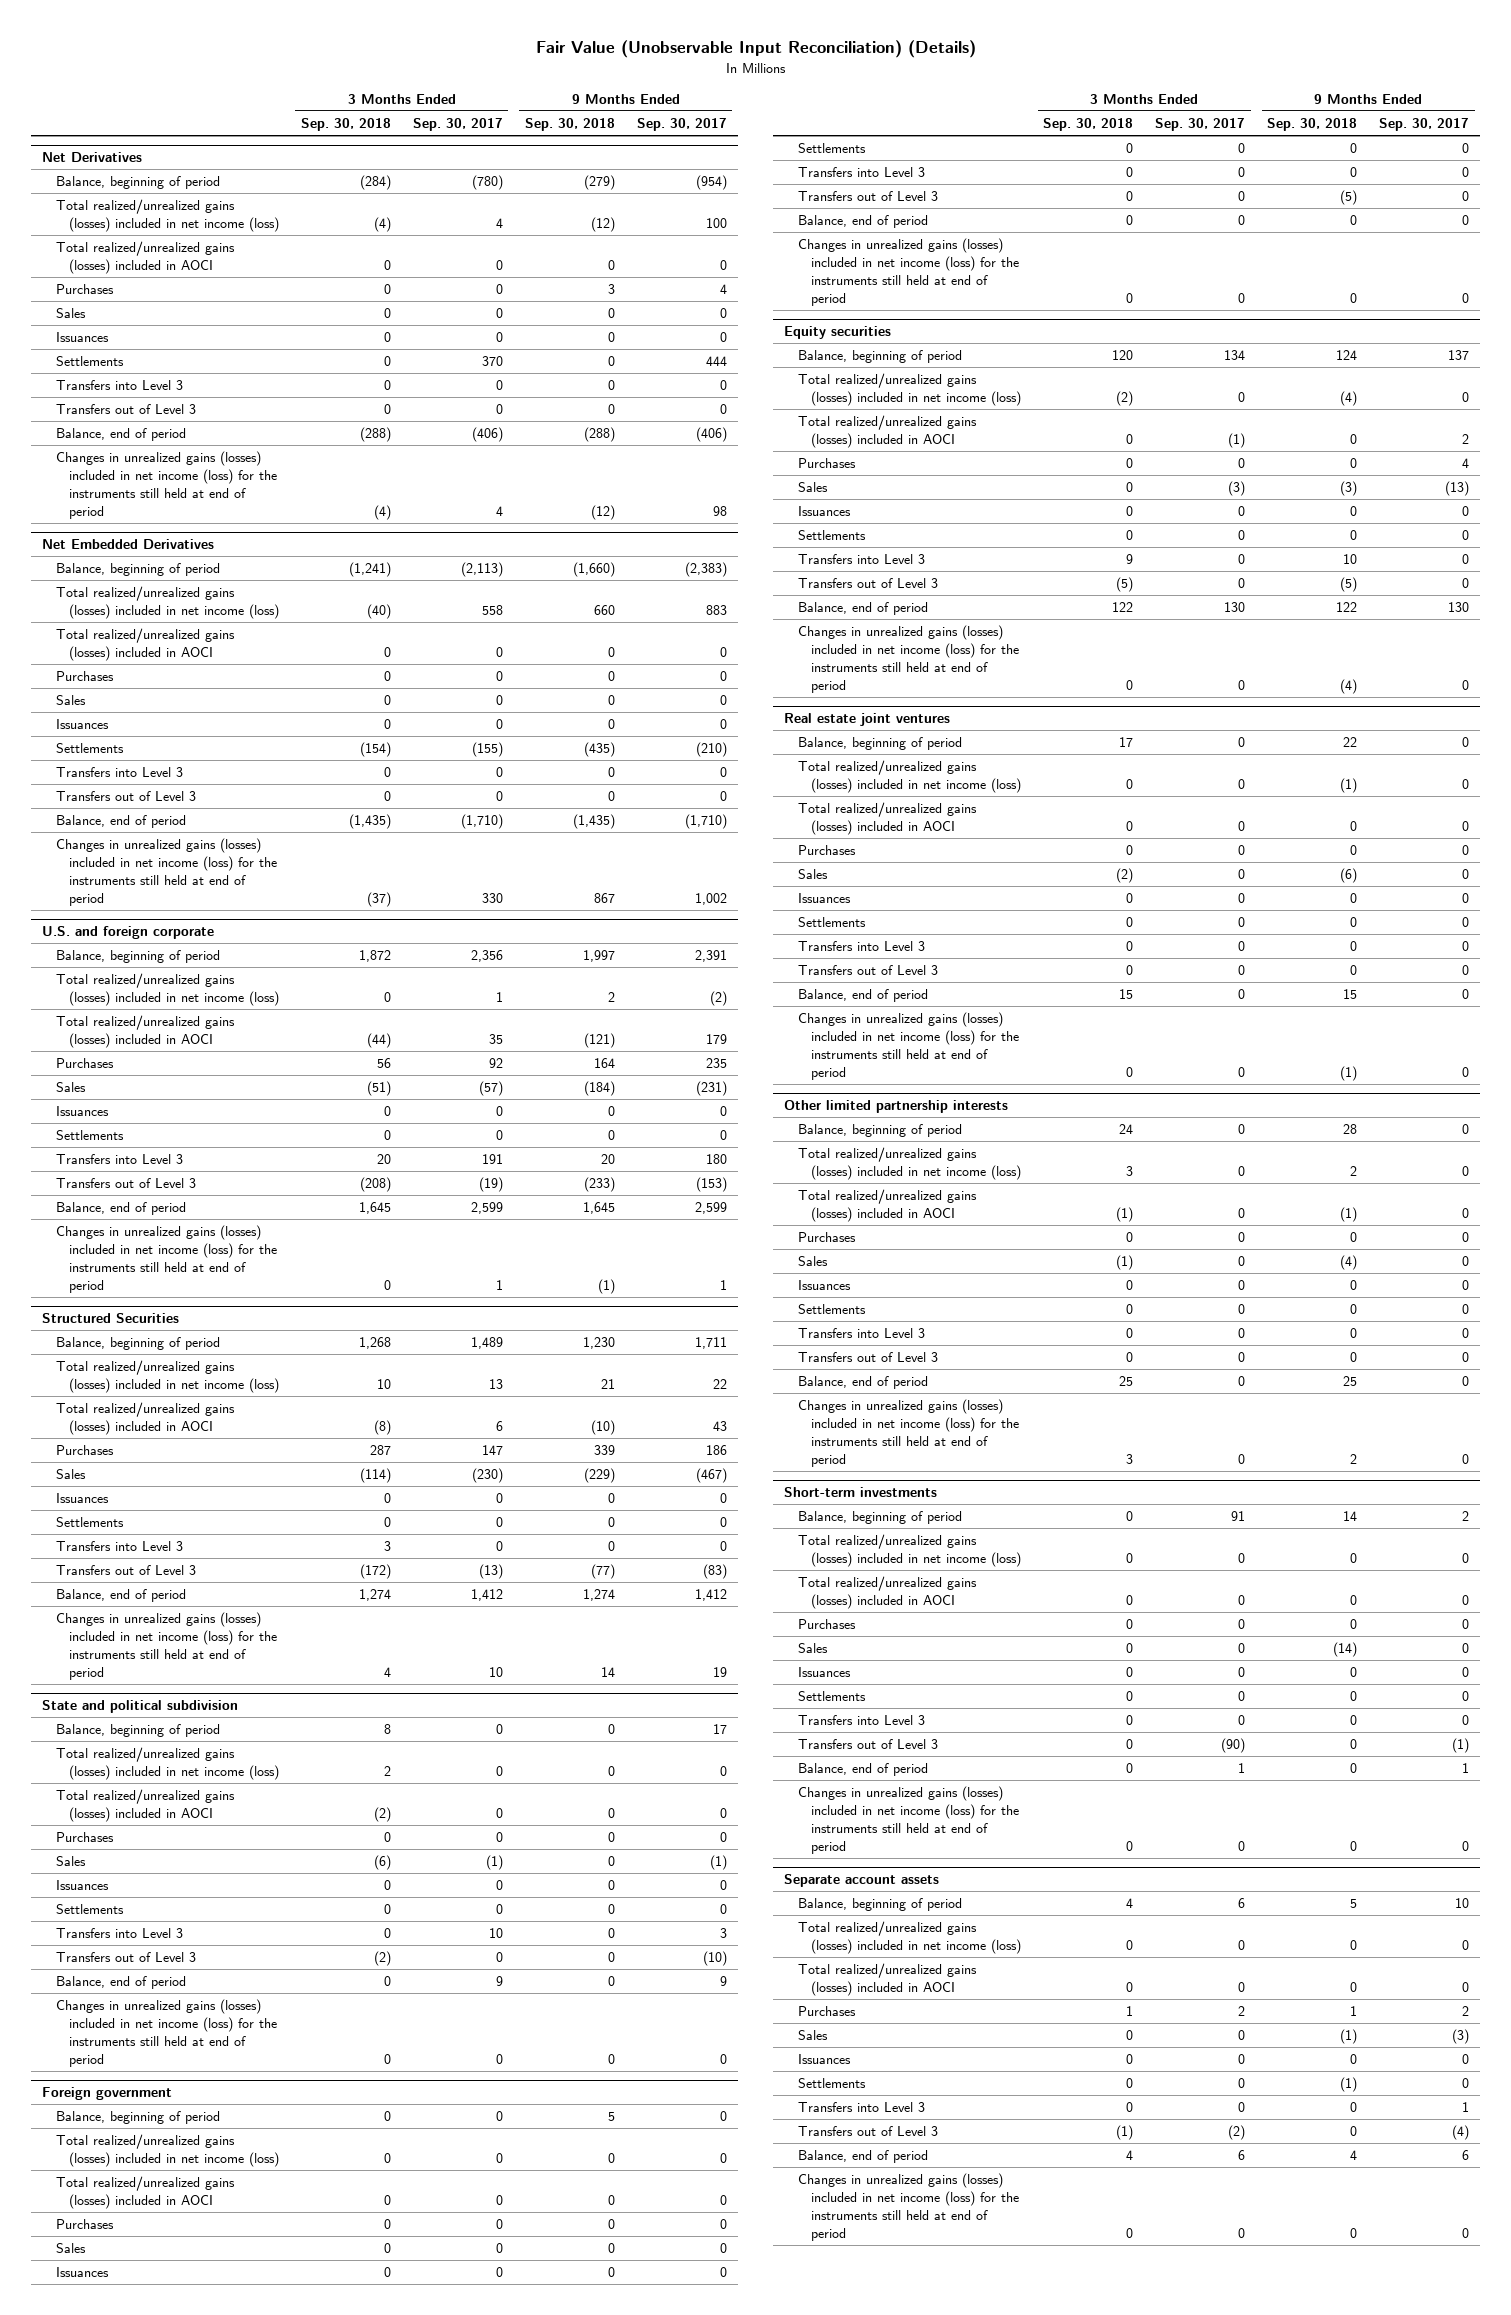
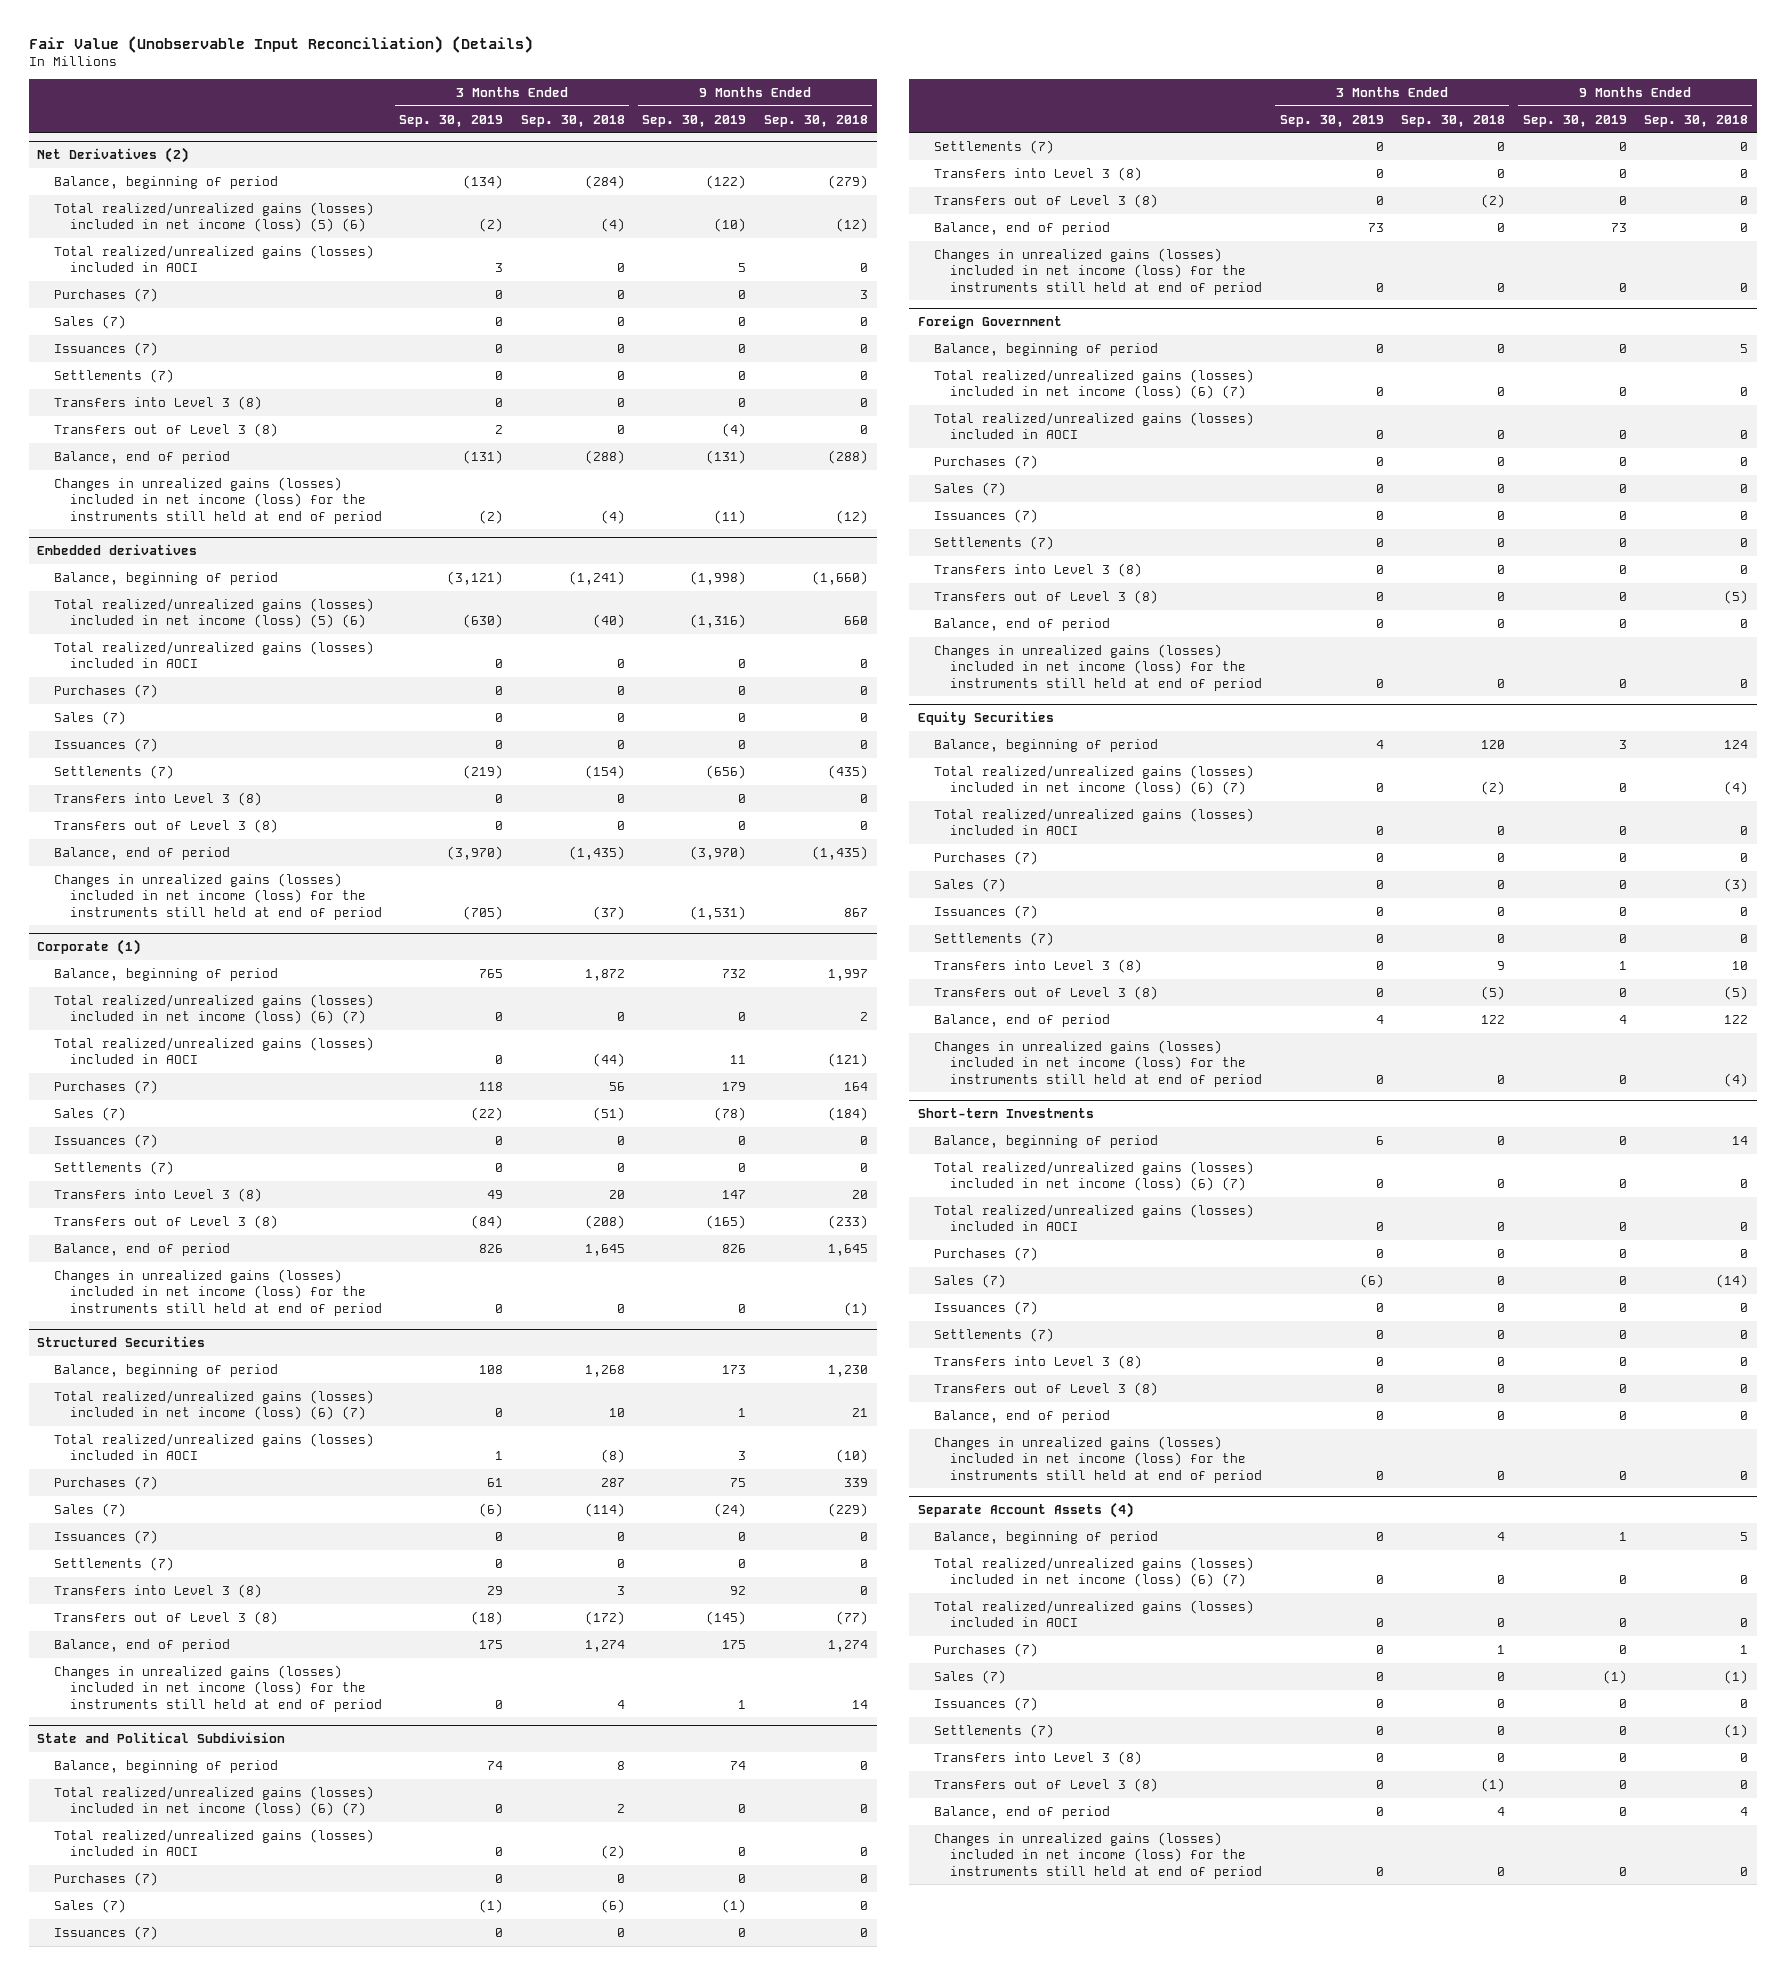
[412,118,503,132] Sep. 30, 2017 -> none
[636,118,727,132] Sep. 30, 2017 -> none
none -> [399,114,504,127] Sep. 30, 2019
none -> [642,114,747,127] Sep. 30, 2019
[42,152,143,163] Net Derivatives -> [37,147,190,164] Net Derivatives (2)
[55,199,279,233] Total realized/unrealized gains (losses) included in net income (loss) -> [53,201,374,233] Total realized/unrealized gains (losses) included in net income (loss) (5) (6)
[55,284,114,295] Purchases -> [53,287,158,302] Purchases (7)
[55,308,86,319] Sales -> [53,314,126,329] Sales (7)
[55,332,109,343] Issuances -> [53,341,158,356] Issuances (7)
[55,356,124,367] Settlements -> [53,368,174,383] Settlements (7)
[55,380,183,391] Transfers into Level 3 -> [53,395,262,410] Transfers into Level 3 (8)
[55,404,196,415] Transfers out of Level 3 -> [53,422,278,437] Transfers out of Level 3 (8)
[42,539,215,550] Net Embedded Derivatives -> [37,544,198,556] Embedded derivatives
[55,586,279,620] Total realized/unrealized gains (losses) included in net income (loss) -> [53,597,374,629] Total realized/unrealized gains (losses) included in net income (loss) (5) (6)
[55,671,114,682] Purchases -> [53,683,158,698] Purchases (7)
[55,695,86,706] Sales -> [53,710,126,725] Sales (7)
[55,719,109,730] Issuances -> [53,737,158,752] Issuances (7)
[55,743,124,754] Settlements -> [53,764,174,779] Settlements (7)
[55,767,183,778] Transfers into Level 3 -> [53,791,262,806] Transfers into Level 3 (8)
[55,791,196,802] Transfers out of Level 3 -> [53,818,278,833] Transfers out of Level 3 (8)
[42,926,215,940] U.S. and foreign corporate -> [37,939,142,956] Corporate (1)
[55,973,279,1007] Total realized/unrealized gains (losses) included in net income (loss) -> [53,993,374,1025] Total realized/unrealized gains (losses) included in net income (loss) (6) (7)
[55,1058,114,1069] Purchases -> [53,1079,158,1094] Purchases (7)
[55,1082,86,1093] Sales -> [53,1106,126,1121] Sales (7)
[55,1106,109,1117] Issuances -> [53,1133,158,1148] Issuances (7)
[55,1130,124,1141] Settlements -> [53,1160,174,1175] Settlements (7)
[55,1154,183,1165] Transfers into Level 3 -> [53,1187,262,1202] Transfers into Level 3 (8)
[55,1178,196,1189] Transfers out of Level 3 -> [53,1214,278,1229] Transfers out of Level 3 (8)
[55,1360,279,1394] Total realized/unrealized gains (losses) included in net income (loss) -> [53,1389,374,1421] Total realized/unrealized gains (losses) included in net income (loss) (6) (7)
[55,1445,114,1456] Purchases -> [53,1475,158,1490] Purchases (7)
[55,1469,86,1480] Sales -> [53,1502,126,1517] Sales (7)
[55,1493,109,1504] Issuances -> [53,1529,158,1544] Issuances (7)
[55,1517,124,1528] Settlements -> [53,1556,174,1571] Settlements (7)
[55,1541,183,1552] Transfers into Level 3 -> [53,1583,262,1598] Transfers into Level 3 (8)
[55,1565,196,1576] Transfers out of Level 3 -> [53,1610,278,1625] Transfers out of Level 3 (8)
[42,1700,239,1714] State and political subdivision -> [37,1732,286,1744] State and Political Subdivision
[55,1747,279,1781] Total realized/unrealized gains (losses) included in net income (loss) -> [53,1785,374,1817] Total realized/unrealized gains (losses) included in net income (loss) (6) (7)
[55,1832,114,1843] Purchases -> [53,1871,158,1886] Purchases (7)
[55,1856,86,1867] Sales -> [53,1898,126,1913] Sales (7)
[55,1880,109,1891] Issuances -> [53,1925,158,1940] Issuances (7)
[55,1904,124,1915] Settlements -> [933,139,1054,154] Settlements (7)
[55,1928,183,1939] Transfers into Level 3 -> [933,166,1142,181] Transfers into Level 3 (8)
[55,1952,196,1963] Transfers out of Level 3 -> [933,193,1158,208] Transfers out of Level 3 (8)
[42,2087,173,2101] Foreign government -> [917,315,1062,330] Foreign Government
[55,2134,279,2168] Total realized/unrealized gains (losses) included in net income (loss) -> [933,368,1254,400] Total realized/unrealized gains (losses) included in net income (loss) (6) (7)
[55,2219,114,2230] Purchases -> [933,454,1038,469] Purchases (7)
[55,2243,86,2254] Sales -> [933,481,1006,496] Sales (7)
[55,2267,109,2278] Issuances -> [933,508,1038,523] Issuances (7)
[797,143,866,154] Settlements -> [933,535,1054,550] Settlements (7)
[797,167,925,178] Transfers into Level 3 -> [933,562,1142,577] Transfers into Level 3 (8)
[797,191,938,202] Transfers out of Level 3 -> [933,589,1158,604] Transfers out of Level 3 (8)
[784,326,892,340] Equity securities -> [917,711,1054,726] Equity Securities
[797,373,1022,407] Total realized/unrealized gains (losses) included in net income (loss) -> [933,764,1254,796] Total realized/unrealized gains (losses) included in net income (loss) (6) (7)
[797,458,856,469] Purchases -> [933,850,1038,865] Purchases (7)
[797,482,828,493] Sales -> [933,877,1006,892] Sales (7)
[797,506,851,517] Issuances -> [933,904,1038,919] Issuances (7)
[797,530,866,541] Settlements -> [933,931,1054,946] Settlements (7)
[797,554,925,565] Transfers into Level 3 -> [933,958,1142,973] Transfers into Level 3 (8)
[797,578,938,589] Transfers out of Level 3 -> [933,985,1158,1000] Transfers out of Level 3 (8)
[784,713,951,727] Real estate joint ventures -> none
[797,737,962,751] Balance, beginning of period -> none
[797,760,1022,794] Total realized/unrealized gains (losses) included in net income (loss) -> none
[797,802,977,836] Total realized/unrealized gains (losses) included in AOCI -> none
[797,845,856,856] Purchases -> none
[797,869,828,880] Sales -> none
[797,893,851,904] Issuances -> none
[797,917,866,928] Settlements -> none
[797,941,925,952] Transfers into Level 3 -> none
[797,965,938,976] Transfers out of Level 3 -> none
[797,989,928,1003] Balance, end of period -> none
[797,1012,1020,1081] Changes in unrealized gains (losses) included in net income (loss) for the instruments still held at end of period -> none
[784,1100,1009,1114] Other limited partnership interests -> none
[797,1124,962,1138] Balance, beginning of period -> none
[797,1147,1022,1181] Total realized/unrealized gains (losses) included in net income (loss) -> none
[797,1189,977,1223] Total realized/unrealized gains (losses) included in AOCI -> none
[797,1232,856,1243] Purchases -> none
[797,1256,828,1267] Sales -> none
[797,1280,851,1291] Issuances -> none
[797,1304,866,1315] Settlements -> none
[797,1328,925,1339] Transfers into Level 3 -> none
[797,1352,938,1363] Transfers out of Level 3 -> none
[797,1376,928,1390] Balance, end of period -> none
[797,1399,1020,1468] Changes in unrealized gains (losses) included in net income (loss) for the instruments still held at end of period -> none
[784,1487,938,1498] Short-term investments -> [917,1108,1094,1119] Short-term Investments
[797,1534,1022,1568] Total realized/unrealized gains (losses) included in net income (loss) -> [933,1160,1254,1192] Total realized/unrealized gains (losses) included in net income (loss) (6) (7)
[797,1619,856,1630] Purchases -> [933,1246,1038,1261] Purchases (7)
[797,1643,828,1654] Sales -> [933,1273,1006,1288] Sales (7)
[797,1667,851,1678] Issuances -> [933,1300,1038,1315] Issuances (7)
[797,1691,866,1702] Settlements -> [933,1327,1054,1342] Settlements (7)
[797,1715,925,1726] Transfers into Level 3 -> [933,1354,1142,1369] Transfers into Level 3 (8)
[797,1739,938,1750] Transfers out of Level 3 -> [933,1381,1158,1396] Transfers out of Level 3 (8)
[784,1874,940,1888] Separate account assets -> [917,1502,1134,1519] Separate Account Assets (4)
[797,1921,1022,1955] Total realized/unrealized gains (losses) included in net income (loss) -> [933,1556,1254,1588] Total realized/unrealized gains (losses) included in net income (loss) (6) (7)
[797,2006,856,2017] Purchases -> [933,1642,1038,1657] Purchases (7)
[797,2030,828,2041] Sales -> [933,1669,1006,1684] Sales (7)
[797,2054,851,2065] Issuances -> [933,1696,1038,1711] Issuances (7)
[797,2078,866,2089] Settlements -> [933,1723,1054,1738] Settlements (7)
[797,2102,925,2113] Transfers into Level 3 -> [933,1750,1142,1765] Transfers into Level 3 (8)
[797,2126,938,2137] Transfers out of Level 3 -> [933,1777,1158,1792] Transfers out of Level 3 (8)

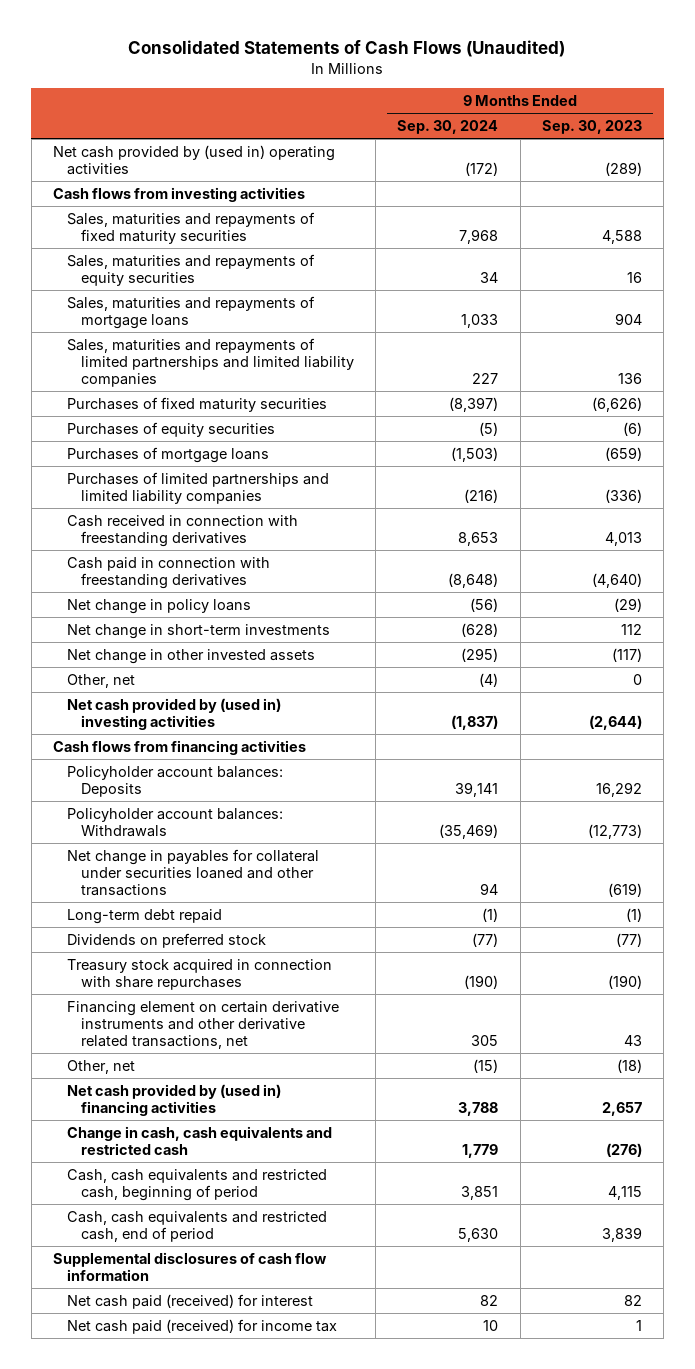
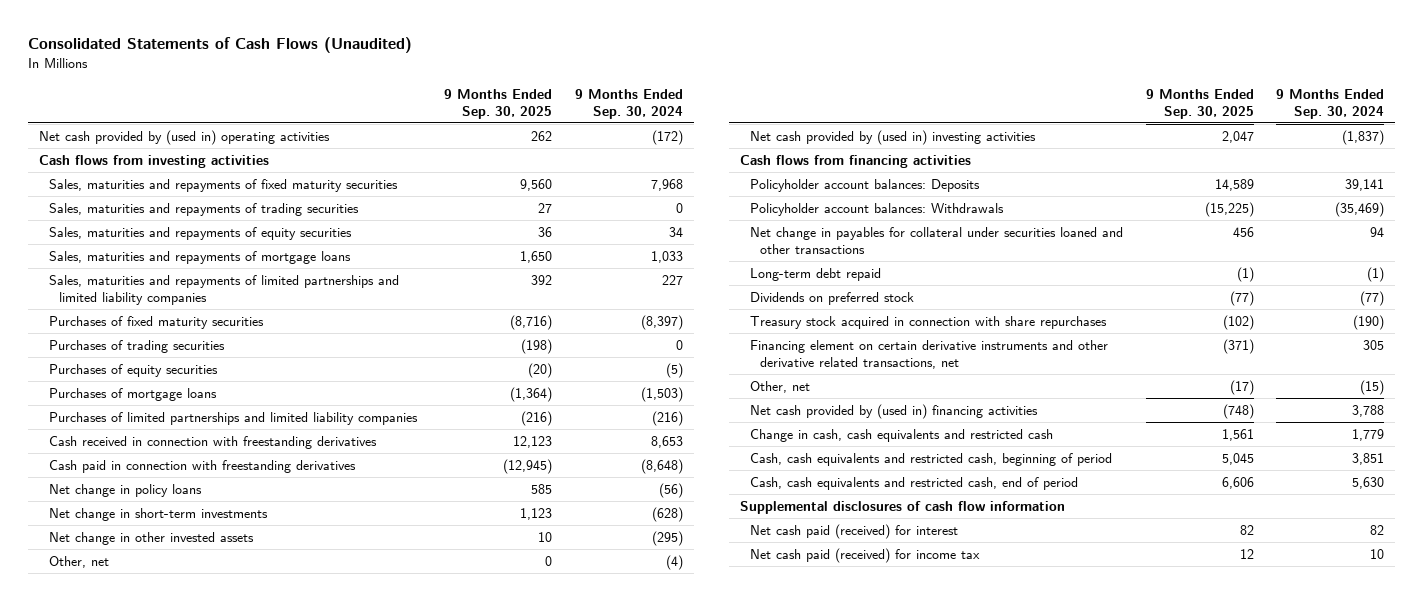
[541,119,642,134] Sep. 30, 2023 -> none
none -> [444,88,553,119] 9 Months Ended Sep. 30, 2025
none -> [48,202,359,216] Sales, maturities and repayments of trading securities
none -> [48,339,225,353] Purchases of trading securities

